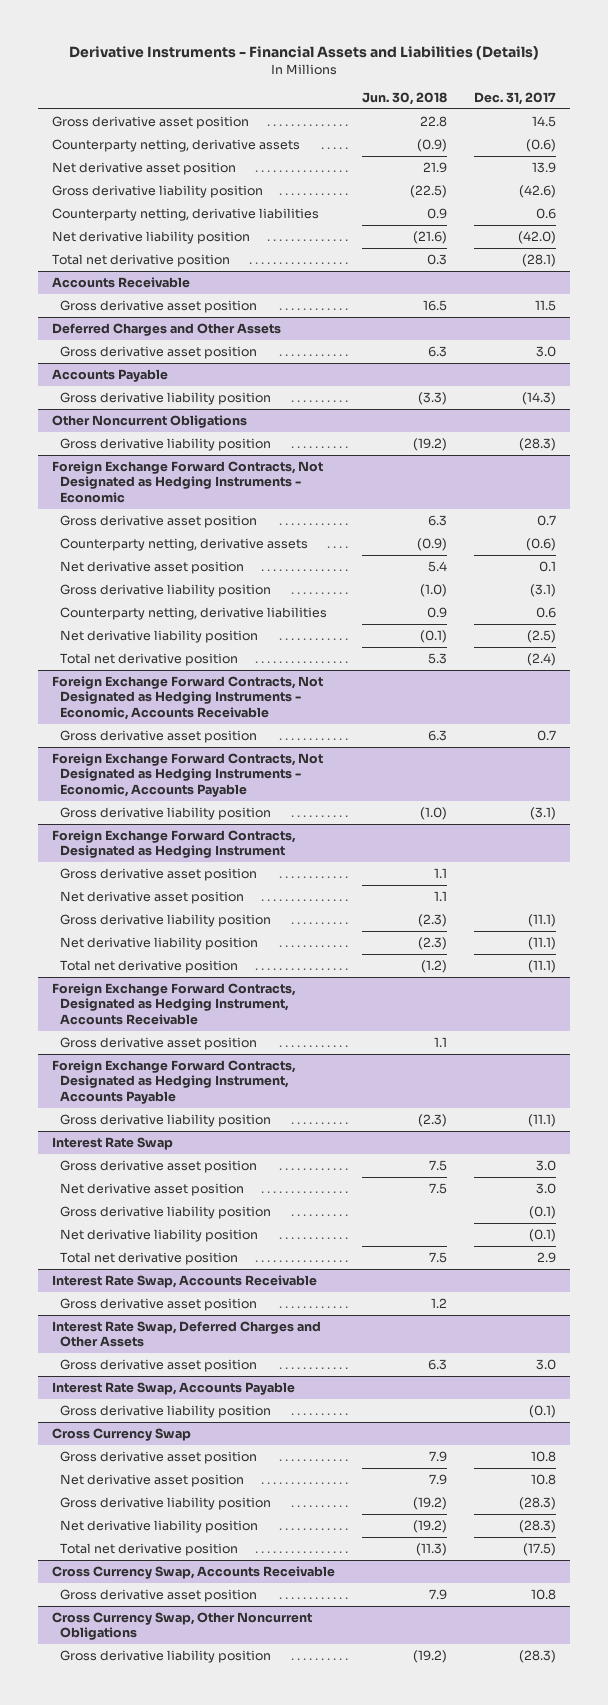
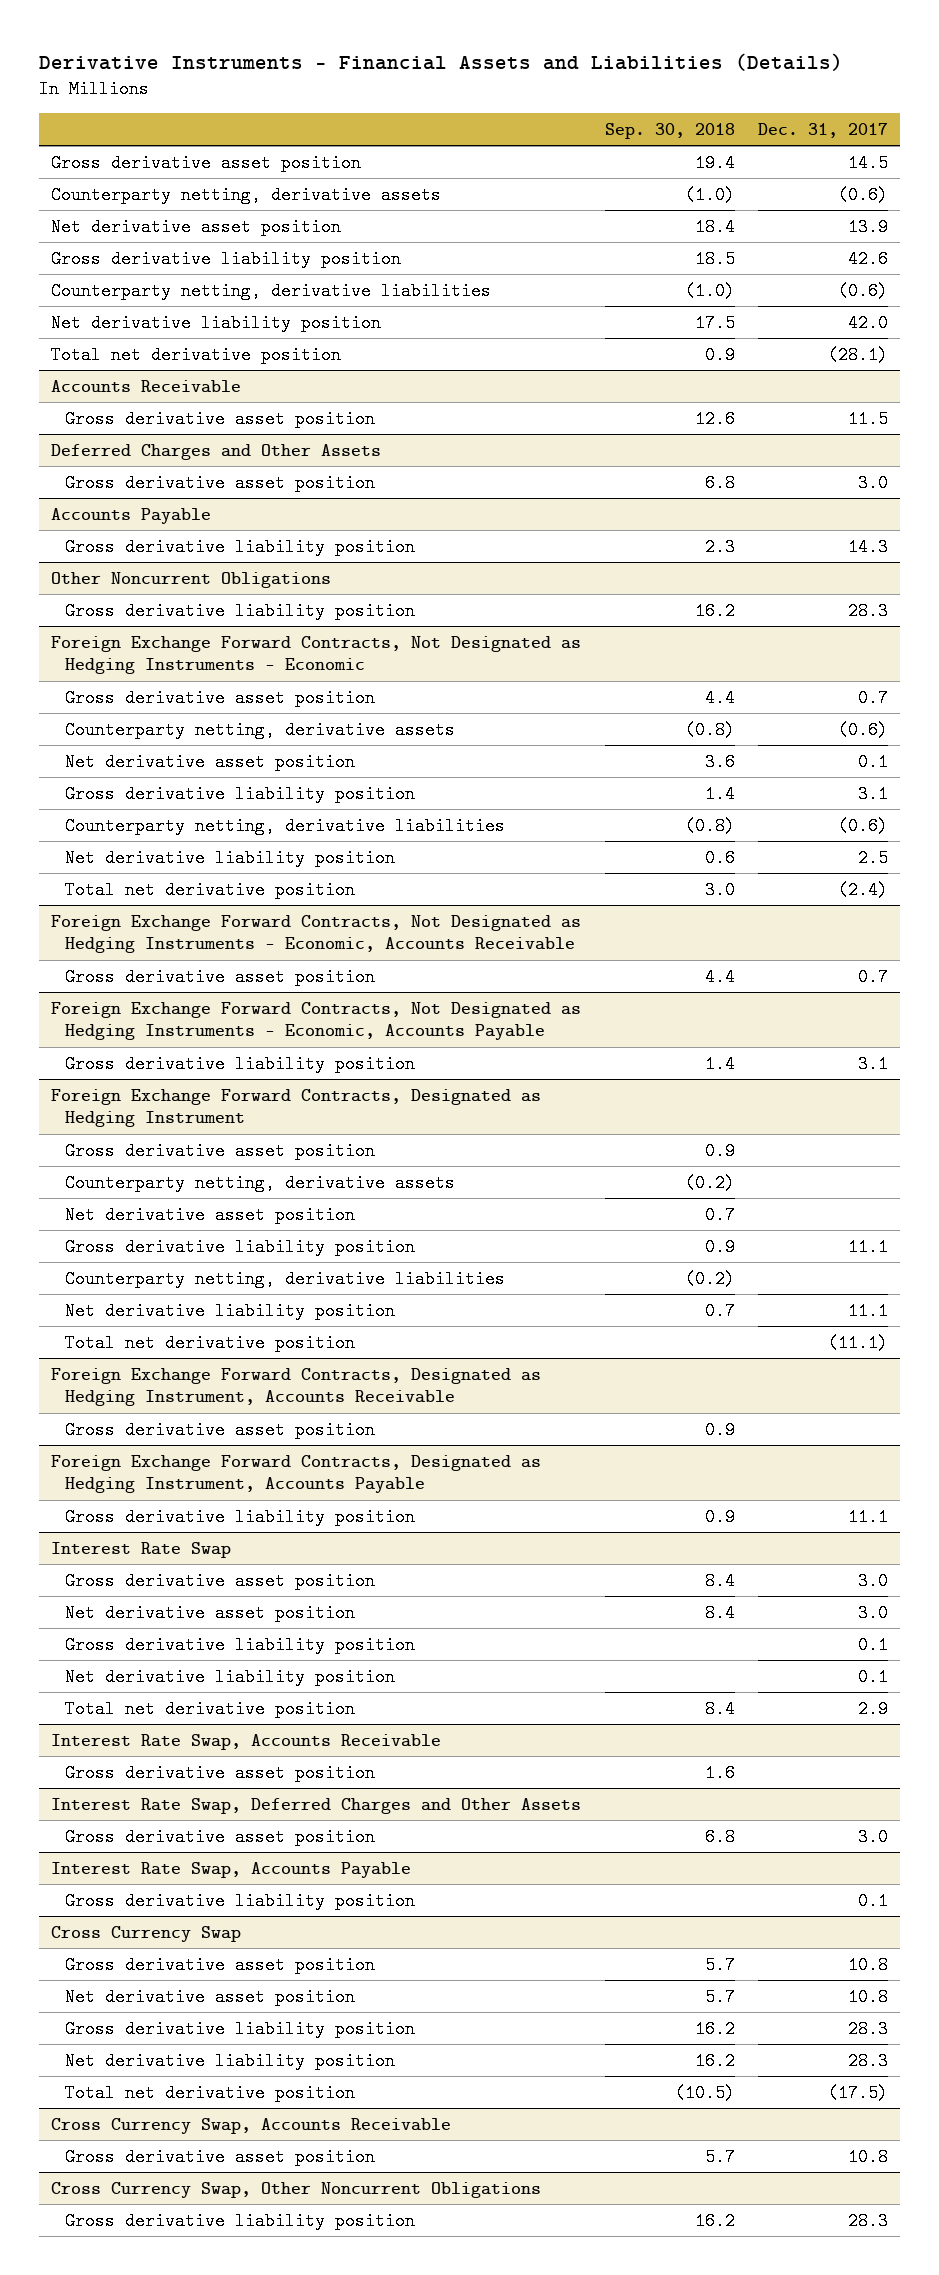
[362,91,448,105] Jun. 30, 2018 -> none
none -> [604,122,735,139] Sep. 30, 2018
[519,184,557,198] (42.6) -> [848,249,889,268] 42.6
[536,207,557,219] 0.6 -> [838,281,889,300] (0.6)
[518,230,557,244] (42.0) -> [848,313,889,332] 42.0
[522,391,557,405] (14.3) -> [848,537,889,556] 14.3
[519,437,557,451] (28.3) -> [848,601,889,620] 28.3
[530,583,557,597] (3.1) -> [858,784,889,803] 3.1
[536,606,557,618] 0.6 -> [838,816,889,835] (0.6)
[527,629,557,643] (2.5) -> [858,848,889,867] 2.5
[530,806,557,820] (3.1) -> [858,1054,889,1073] 3.1
none -> [64,1173,455,1192] Counterparty netting, derivative assets
[528,913,557,927] (11.1) -> [848,1237,889,1256] 11.1
none -> [64,1269,505,1288] Counterparty netting, derivative liabilities
[528,936,557,950] (11.1) -> [848,1301,889,1320] 11.1
[528,1113,557,1127] (11.1) -> [848,1507,889,1526] 11.1
[529,1205,557,1219] (0.1) -> [858,1635,889,1654] 0.1
[529,1228,557,1242] (0.1) -> [858,1667,889,1686] 0.1
[529,1404,557,1418] (0.1) -> [858,1891,889,1910] 0.1
[519,1496,557,1510] (28.3) -> [848,2019,889,2038] 28.3
[519,1519,557,1533] (28.3) -> [848,2051,889,2070] 28.3
[519,1649,557,1663] (28.3) -> [848,2211,889,2230] 28.3

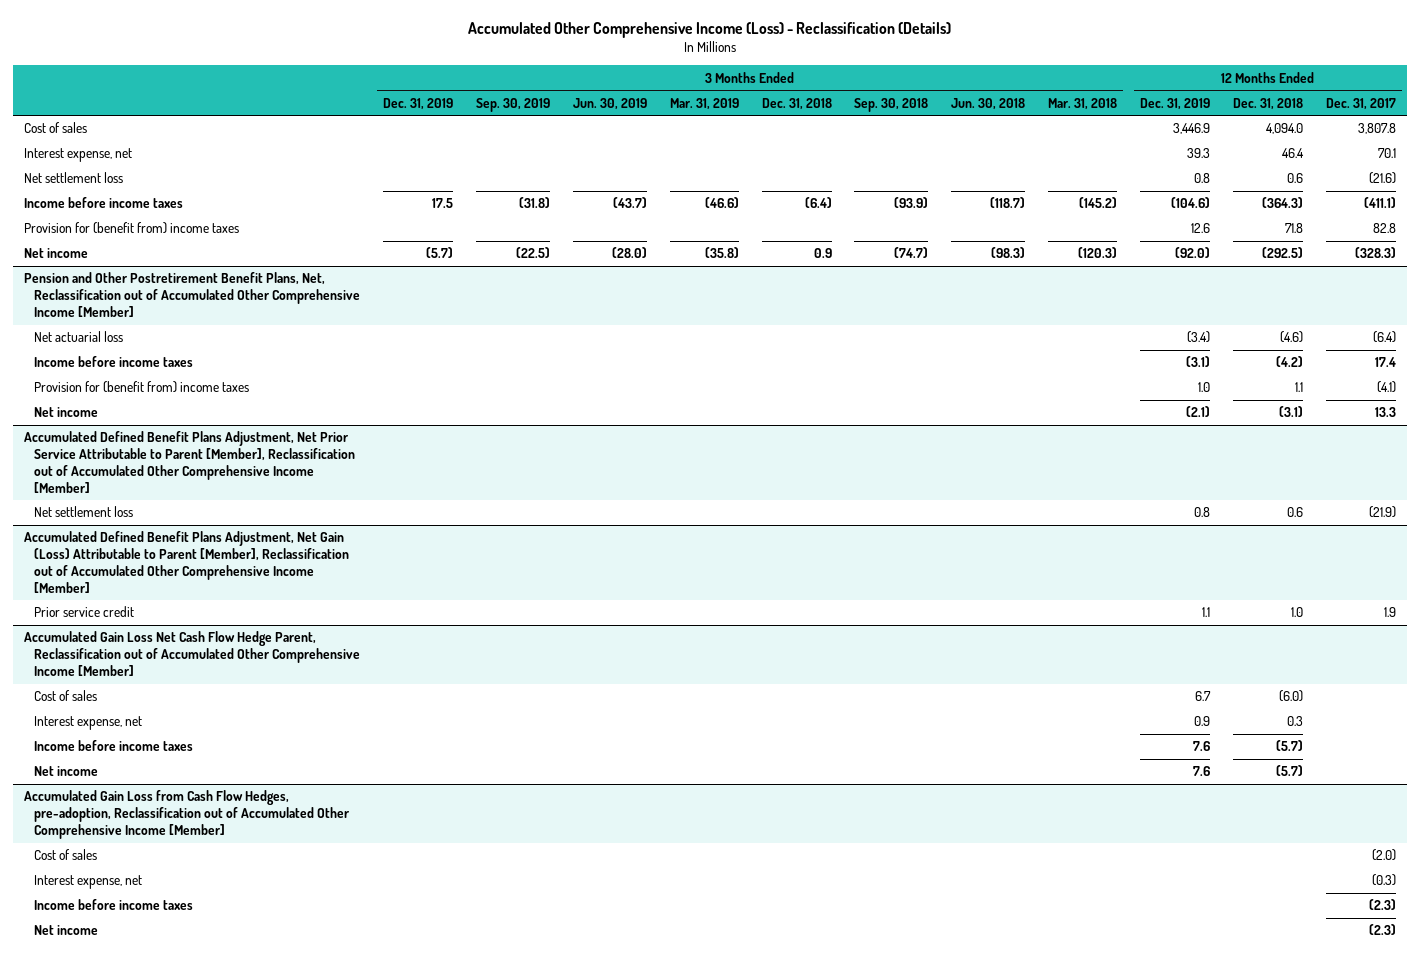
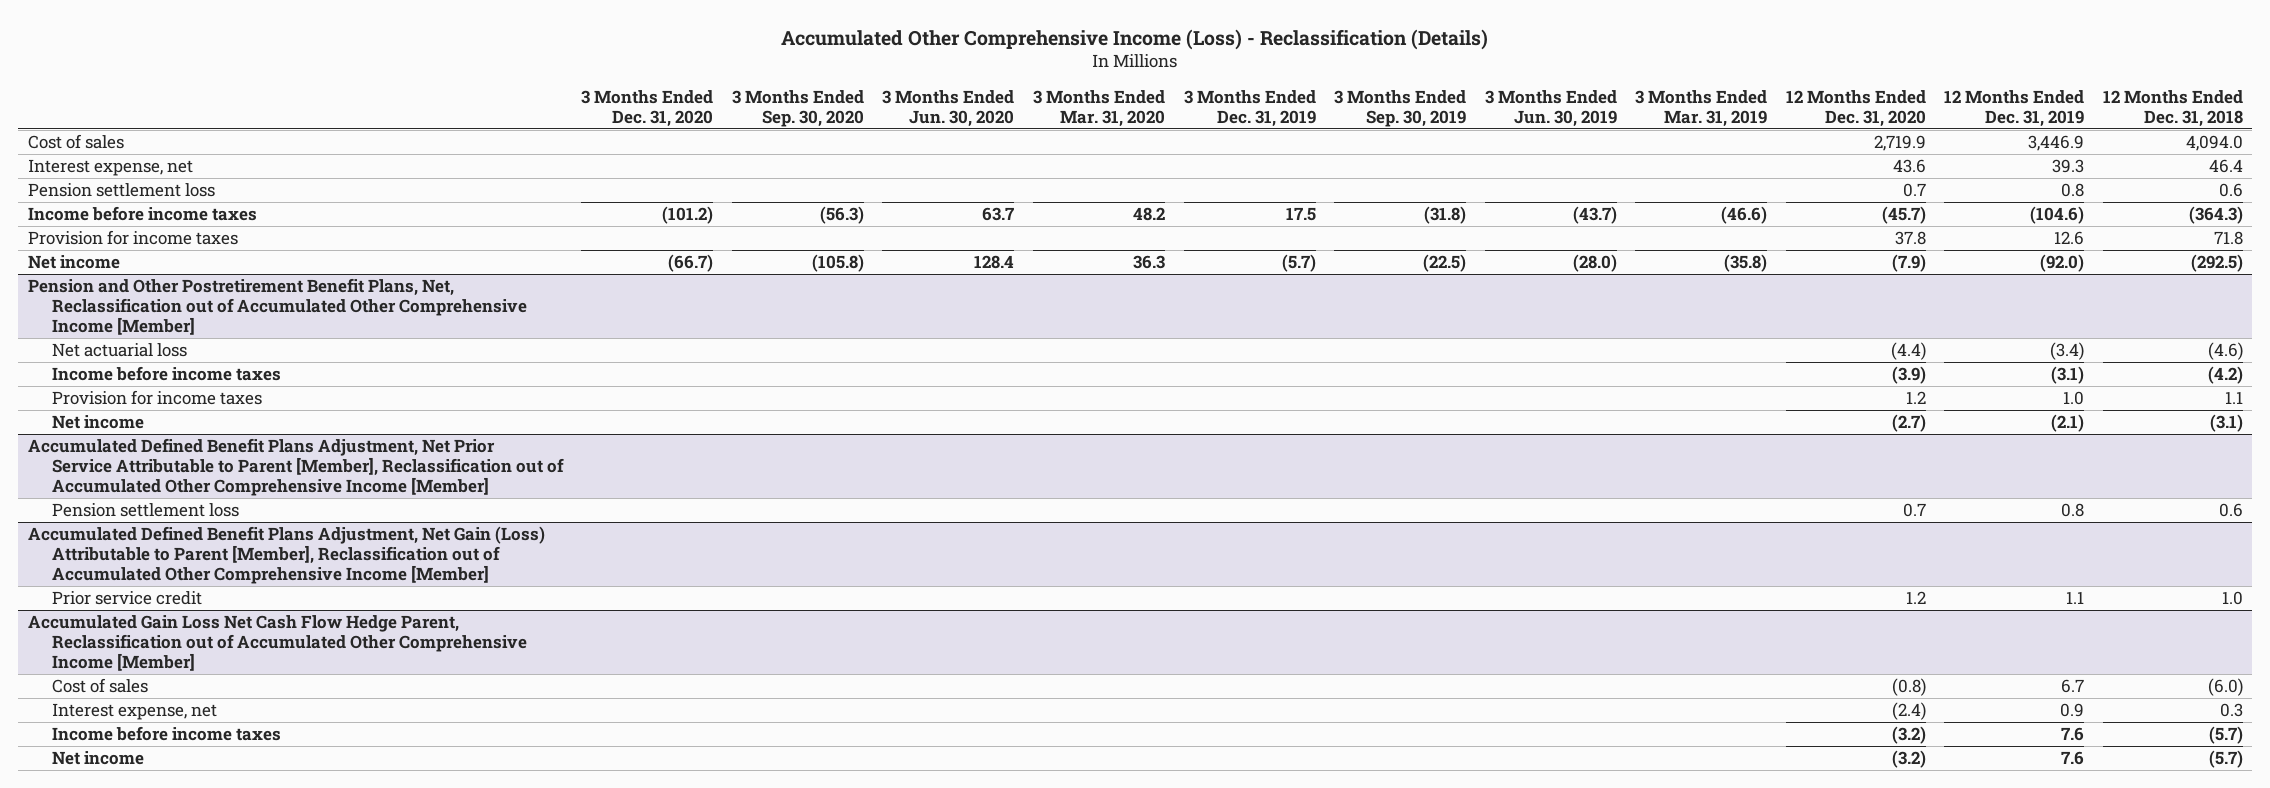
[761,97,832,110] Dec. 31, 2018 -> none
[854,97,929,112] Sep. 30, 2018 -> none
[951,97,1026,110] Jun. 30, 2018 -> none
[1048,97,1118,110] Mar. 31, 2018 -> none
[1326,97,1397,110] Dec. 31, 2017 -> none
none -> [581,89,714,127] 3 Months Ended Dec. 31, 2020
none -> [731,89,864,127] 3 Months Ended Sep. 30, 2020
none -> [882,89,1015,127] 3 Months Ended Jun. 30, 2020
none -> [1033,89,1166,127] 3 Months Ended Mar. 31, 2020
none -> [1785,89,1926,127] 12 Months Ended Dec. 31, 2020
[24,172,124,184] Net settlement loss -> [27,183,215,198] Pension settlement loss
[24,222,240,235] Provision for (benefit from) income taxes -> [27,230,238,246] Provision for income taxes
[34,381,250,394] Provision for (benefit from) income taxes -> [51,390,262,406] Provision for income taxes
[34,506,134,518] Net settlement loss -> [51,503,239,518] Pension settlement loss
[24,790,351,839] Accumulated Gain Loss from Cash Flow Hedges, pre-adoption, Reclassification out of Accumulated Other Comprehensive Income [Member] -> none
[34,849,98,861] Cost of sales -> none
[34,875,143,890] Interest expense, net -> none
[34,899,194,911] Income before income taxes -> none
[34,925,99,936] Net income -> none

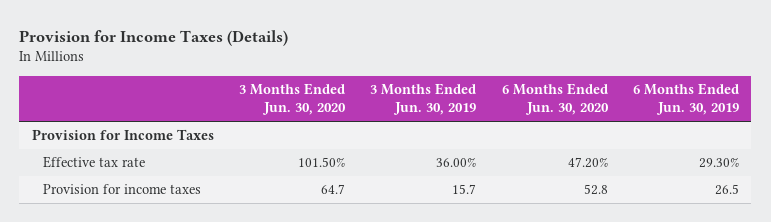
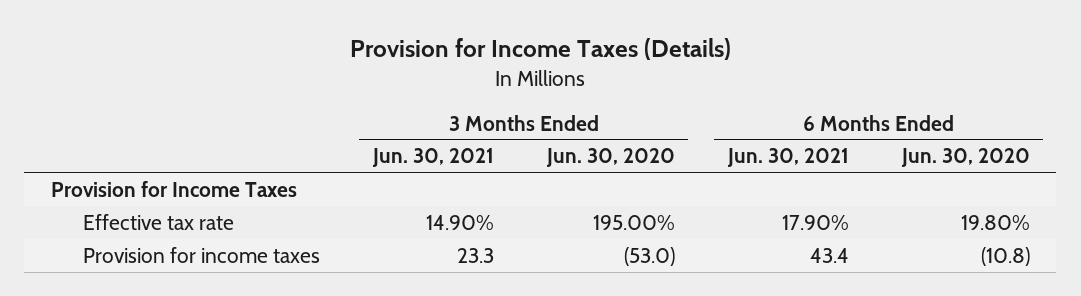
[370,83,477,116] 3 Months Ended Jun. 30, 2019 -> none
[632,83,739,116] 6 Months Ended Jun. 30, 2019 -> none
none -> [371,148,494,168] Jun. 30, 2021
none -> [726,148,849,168] Jun. 30, 2021
[298,157,346,168] 101.50% -> [592,214,675,230] 195.00%
[567,157,608,169] 47.20% -> [960,214,1030,230] 19.80%
[321,184,346,195] 64.7 -> [623,246,675,266] (53.0)
[583,184,608,196] 52.8 -> [980,246,1030,266] (10.8)

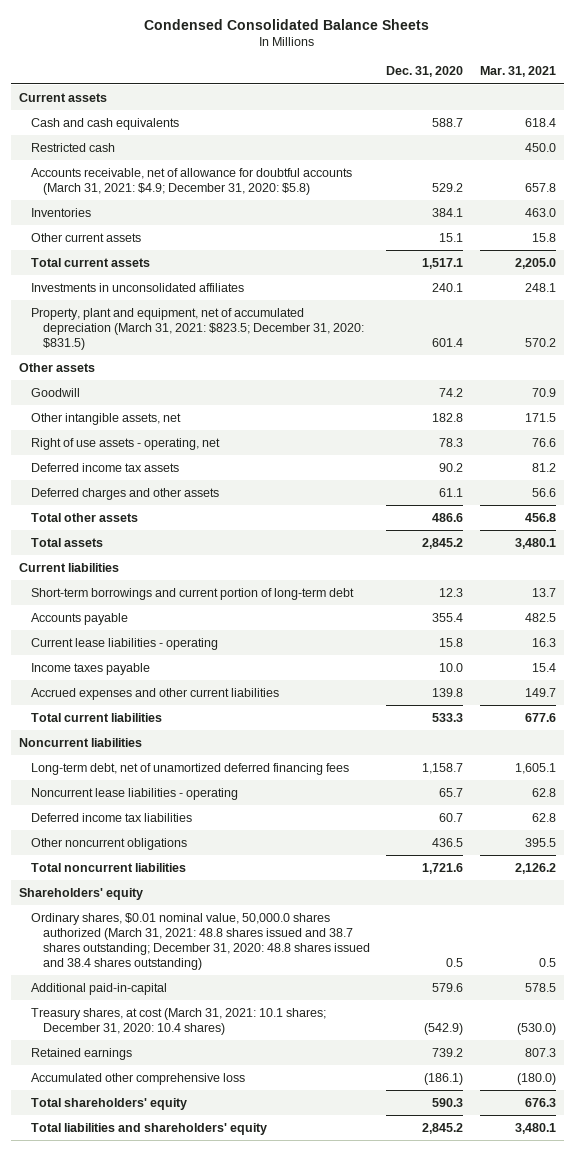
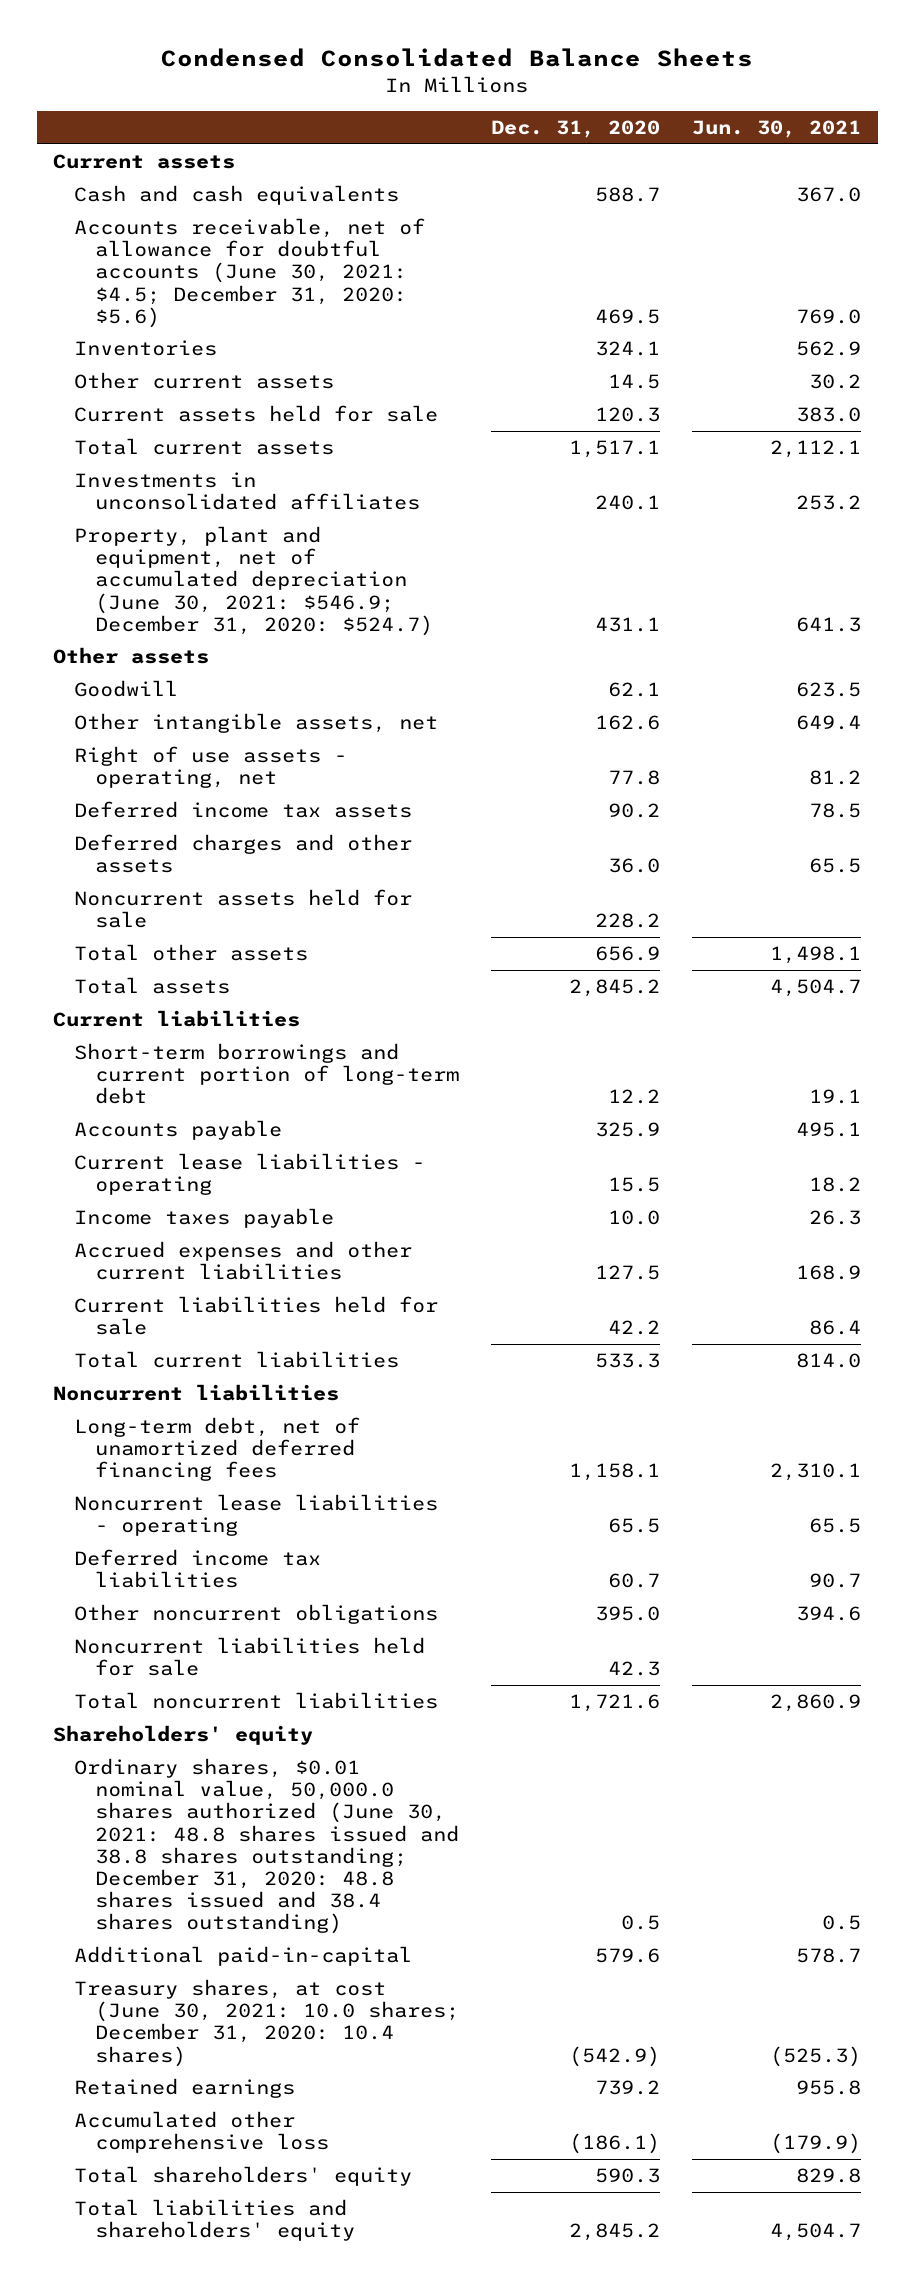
[479,66,556,78] Mar. 31, 2021 -> none
none -> [692,120,862,139] Jun. 30, 2021
[30,142,115,152] Restricted cash -> none
[30,167,352,195] Accounts receivable, net of allowance for doubtful accounts (March 31, 2021: $4.9; December 31, 2020: $5.8) -> [73,218,425,328] Accounts receivable, net of allowance for doubtful accounts (June 30, 2021: $4.5; December 31, 2020: $5.6)
[432,182,464,192] 529.2 -> [595,308,661,324] 469.5
[432,207,464,217] 384.1 -> [595,341,661,357] 324.1
[439,232,464,242] 15.1 -> [608,374,661,390] 14.5
none -> [73,405,438,423] Current assets held for sale
[30,307,364,351] Property, plant and equipment, net of accumulated depreciation (March 31, 2021: $823.5; December 31, 2020: $831.5) -> [73,526,433,636] Property, plant and equipment, net of accumulated depreciation (June 30, 2021: $546.9; December 31, 2020: $524.7)
[432,338,464,348] 601.4 -> [595,616,661,632] 431.1
[439,387,464,397] 74.2 -> [608,682,661,698] 62.1
[432,412,464,422] 182.8 -> [595,715,661,731] 162.6
[439,437,464,447] 78.3 -> [608,770,661,786] 77.8
[439,487,464,497] 61.1 -> [608,858,661,874] 36.0
none -> [73,889,412,929] Noncurrent assets held for sale
[432,512,464,522] 486.6 -> [595,946,661,962] 656.9
[439,587,464,597] 12.3 -> [608,1089,661,1105] 12.2
[432,612,464,622] 355.4 -> [595,1122,661,1138] 325.9
[439,637,464,647] 15.8 -> [608,1177,661,1193] 15.5
[432,687,464,697] 139.8 -> [595,1265,661,1281] 127.5
none -> [73,1296,438,1336] Current liabilities held for sale
[422,762,464,774] 1,158.7 -> [569,1463,661,1482] 1,158.1
[439,787,464,797] 65.7 -> [608,1518,661,1534] 65.5
[432,837,464,847] 436.5 -> [595,1606,661,1622] 395.0
none -> [73,1637,425,1677] Noncurrent liabilities held for sale
[30,912,370,971] Ordinary shares, $0.01 nominal value, 50,000.0 shares authorized (March 31, 2021: 48.8 shares issued and 38.7 shares outstanding; December 31, 2020: 48.8 shares issued and 38.4 shares outstanding) -> [73,1758,459,1935] Ordinary shares, $0.01 nominal value, 50,000.0 shares authorized (June 30, 2021: 48.8 shares issued and 38.8 shares outstanding; December 31, 2020: 48.8 shares issued and 38.4 shares outstanding)
[30,1007,326,1035] Treasury shares, at cost (March 31, 2021: 10.1 shares; December 31, 2020: 10.4 shares) -> [73,1979,459,2067] Treasury shares, at cost (June 30, 2021: 10.0 shares; December 31, 2020: 10.4 shares)

